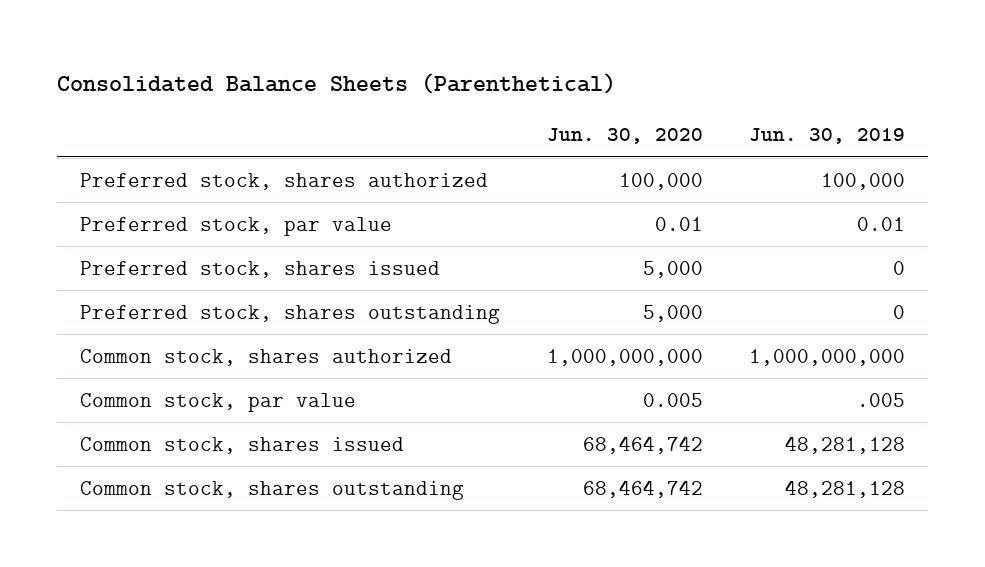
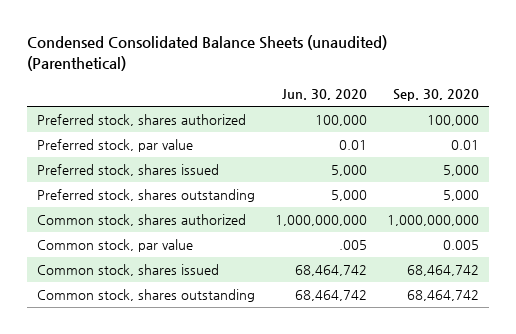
[57,72,617,94] Consolidated Balance Sheets (Parenthetical) -> [26,35,387,71] Condensed Consolidated Balance Sheets (unaudited) (Parenthetical)
[748,128,905,145] Jun. 30, 2019 -> none
none -> [392,89,479,102] Sep. 30, 2020
[642,392,703,407] 0.005 -> [338,240,367,251] .005

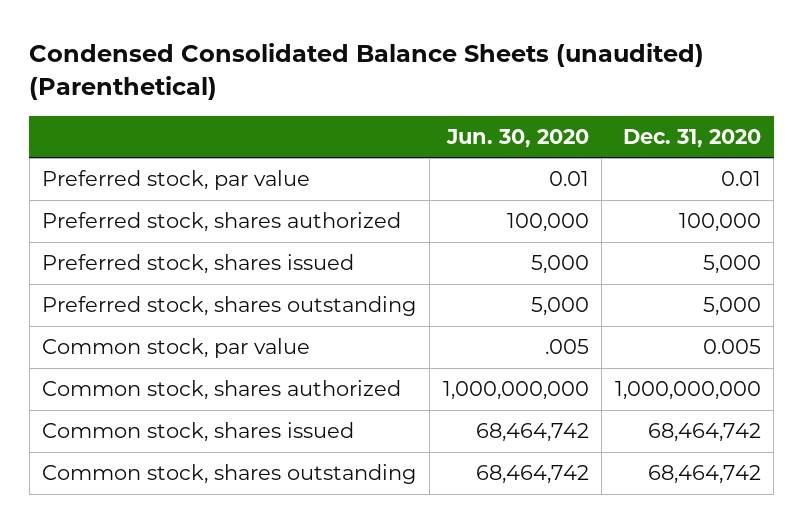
[392,89,479,102] Sep. 30, 2020 -> none
none -> [622,128,761,148] Dec. 31, 2020
[36,114,246,127] Preferred stock, shares authorized -> [42,212,402,233] Preferred stock, shares authorized
[36,214,246,227] Common stock, shares authorized -> [42,380,402,401] Common stock, shares authorized

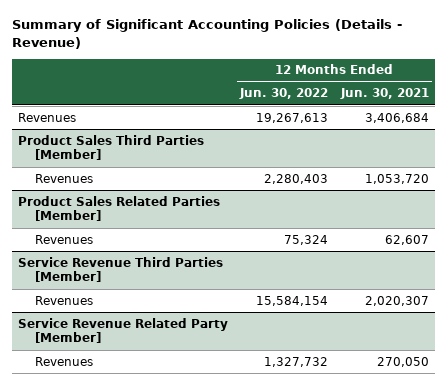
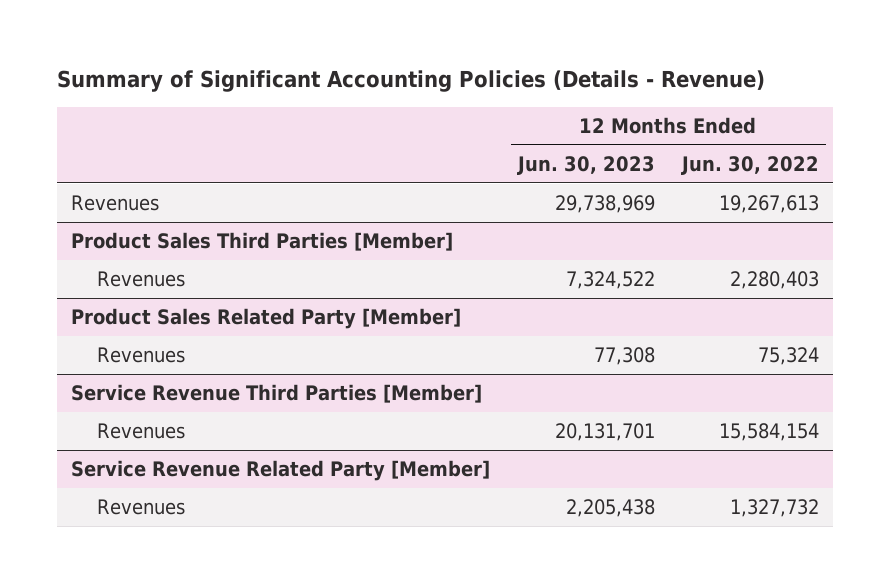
[339,88,429,100] Jun. 30, 2021 -> none
none -> [516,155,655,175] Jun. 30, 2023
[17,195,220,222] Product Sales Related Parties [Member] -> [71,308,462,330] Product Sales Related Party [Member]

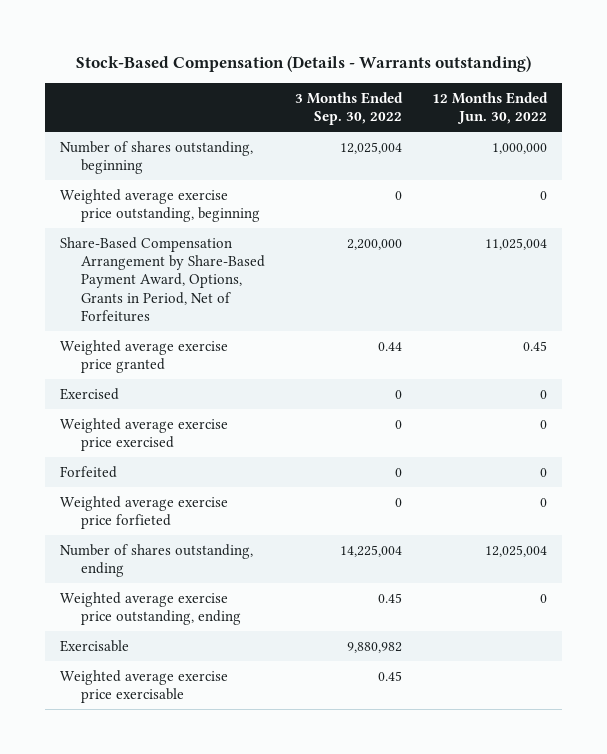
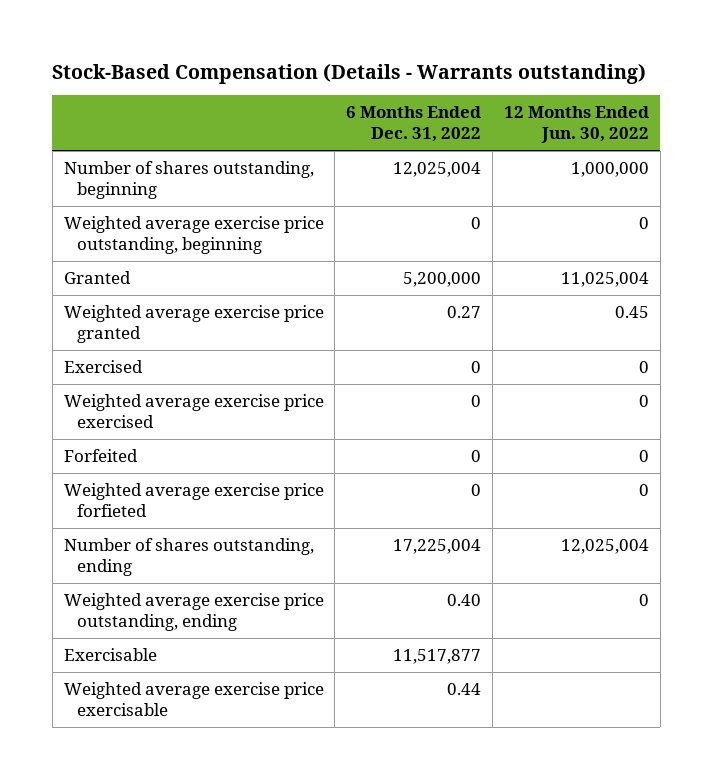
[295,91,404,125] 3 Months Ended Sep. 30, 2022 -> none
none -> [346,106,482,143] 6 Months Ended Dec. 31, 2022
[59,236,266,322] Share-Based Compensation Arrangement by Share-Based Payment Award, Options, Grants in Period, Net of Forfeitures -> [63,270,131,284] Granted

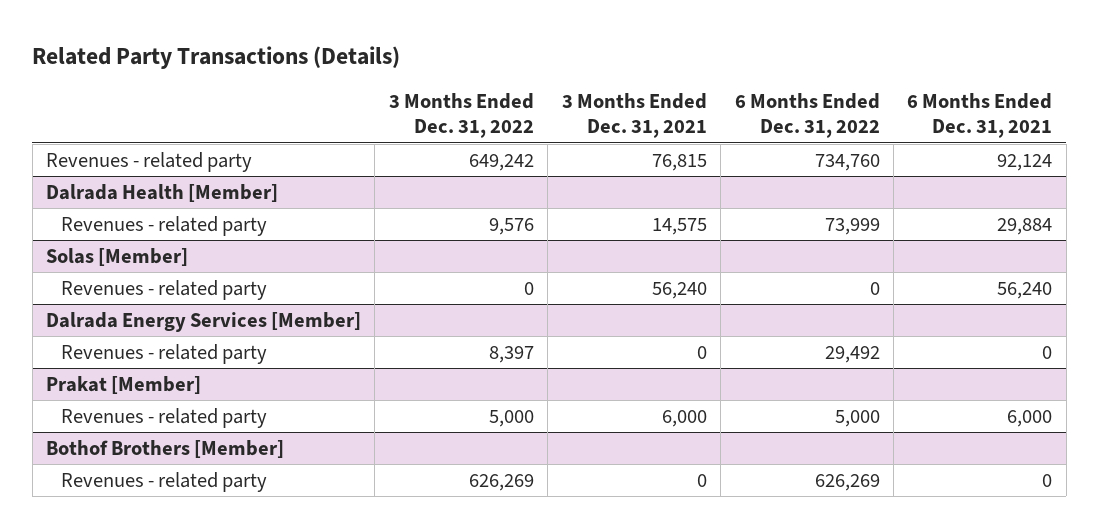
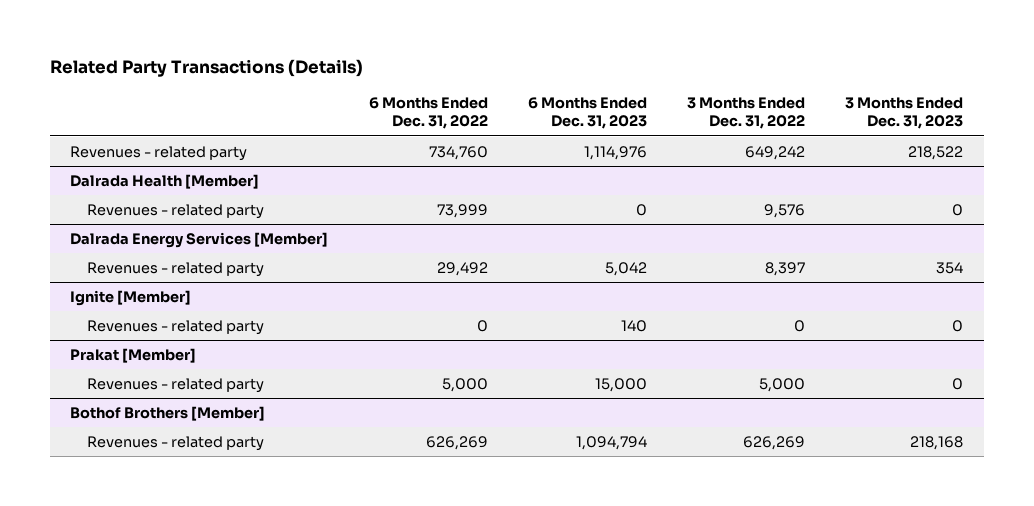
[561,92,707,139] 3 Months Ended Dec. 31, 2021 -> none
[907,92,1053,139] 6 Months Ended Dec. 31, 2021 -> none
none -> [527,96,647,130] 6 Months Ended Dec. 31, 2023
none -> [845,96,964,130] 3 Months Ended Dec. 31, 2023
[46,247,189,266] Solas [Member] -> none
[61,279,268,300] Revenues - related party -> none
none -> [70,289,192,306] Ignite [Member]
none -> [87,319,265,335] Revenues - related party

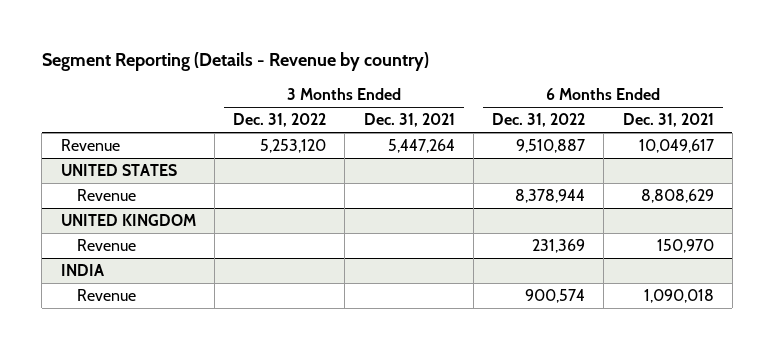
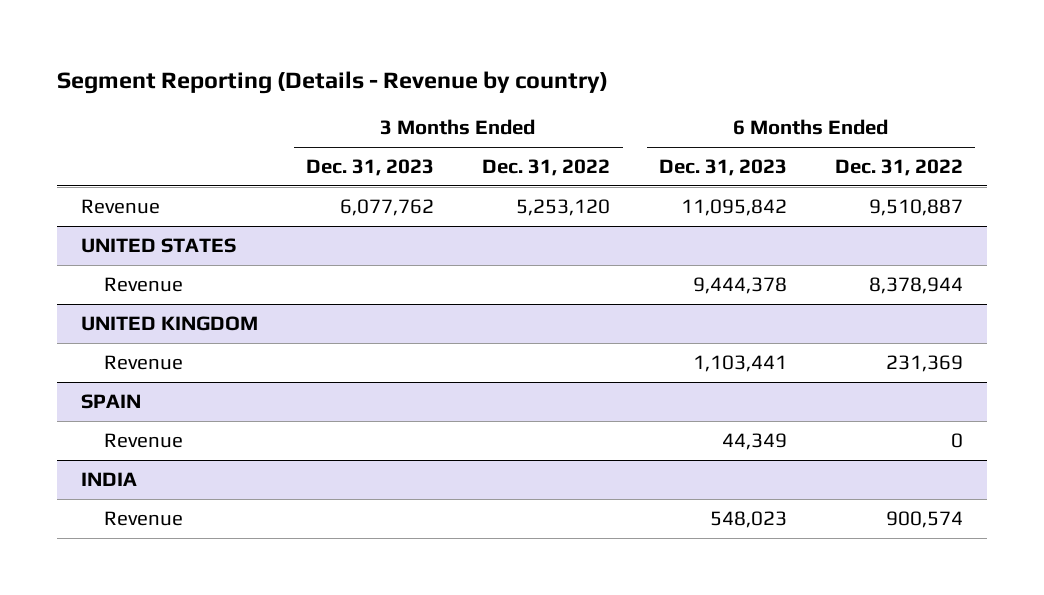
[363,113,455,128] Dec. 31, 2021 -> none
[622,113,714,128] Dec. 31, 2021 -> none
none -> [306,159,435,177] Dec. 31, 2023
none -> [658,159,787,177] Dec. 31, 2023
none -> [80,393,141,409] SPAIN
none -> [103,432,183,448] Revenue

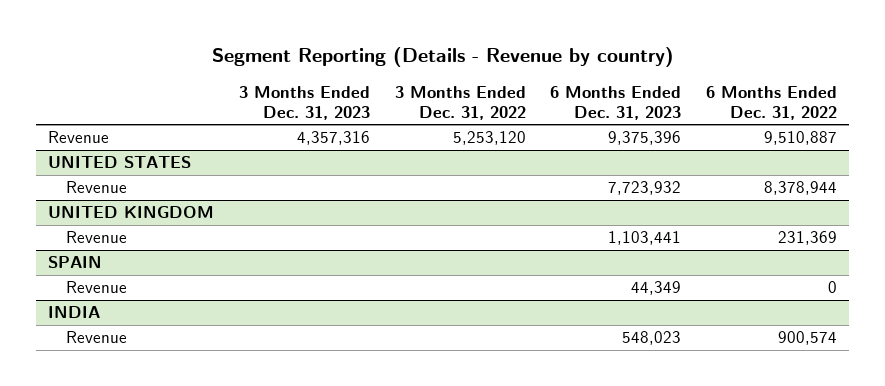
[340,198,435,216] 6,077,762 -> [297,131,371,146] 4,357,316
[680,198,787,216] 11,095,842 -> [608,131,682,146] 9,375,396
[692,276,787,294] 9,444,378 -> [608,181,682,196] 7,723,932

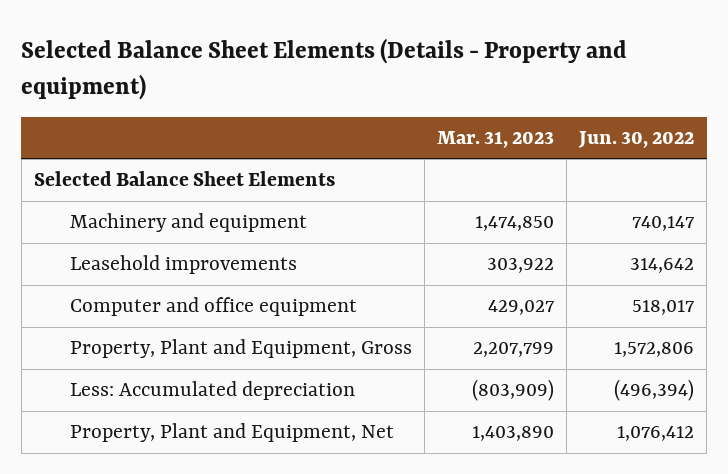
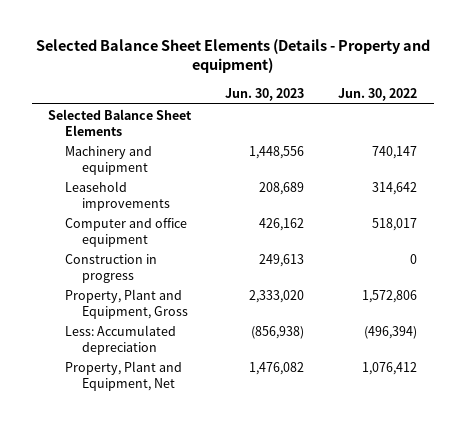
[437,131,555,149] Mar. 31, 2023 -> none
none -> [225,87,305,101] Jun. 30, 2023
none -> [65,253,158,283] Construction in progress

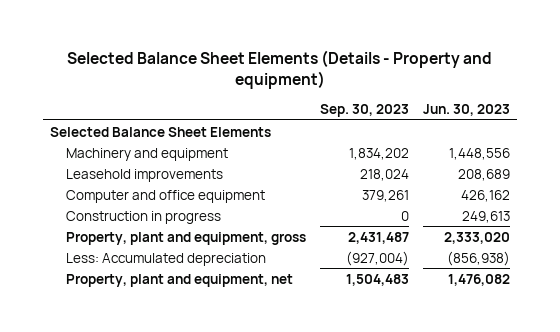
[337,87,417,101] Jun. 30, 2022 -> none
none -> [319,103,409,117] Sep. 30, 2023
[65,288,188,319] Property, Plant and Equipment, Gross -> [65,231,306,245] Property, plant and equipment, gross
[65,360,183,391] Property, Plant and Equipment, Net -> [65,273,293,287] Property, plant and equipment, net

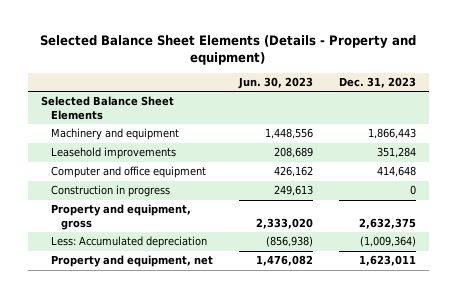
[319,103,409,117] Sep. 30, 2023 -> none
none -> [338,76,416,88] Dec. 31, 2023
[65,231,306,245] Property, plant and equipment, gross -> [50,204,191,230] Property and equipment, gross
[65,273,293,287] Property, plant and equipment, net -> [50,255,213,268] Property and equipment, net

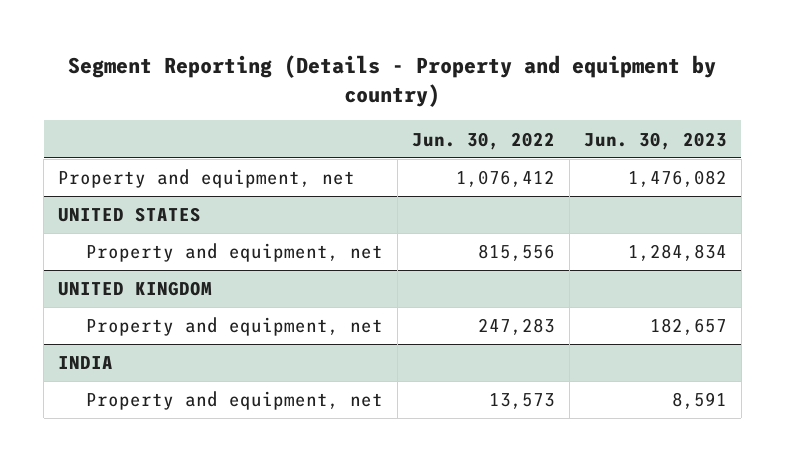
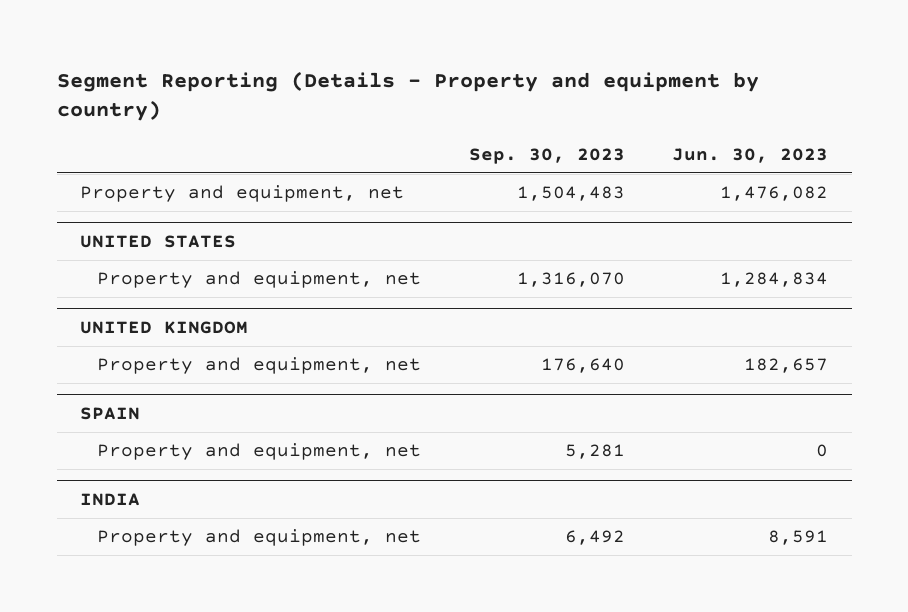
[411,131,555,150] Jun. 30, 2022 -> none
none -> [468,148,625,165] Sep. 30, 2023
none -> [80,407,141,421] SPAIN
none -> [97,443,422,461] Property and equipment, net

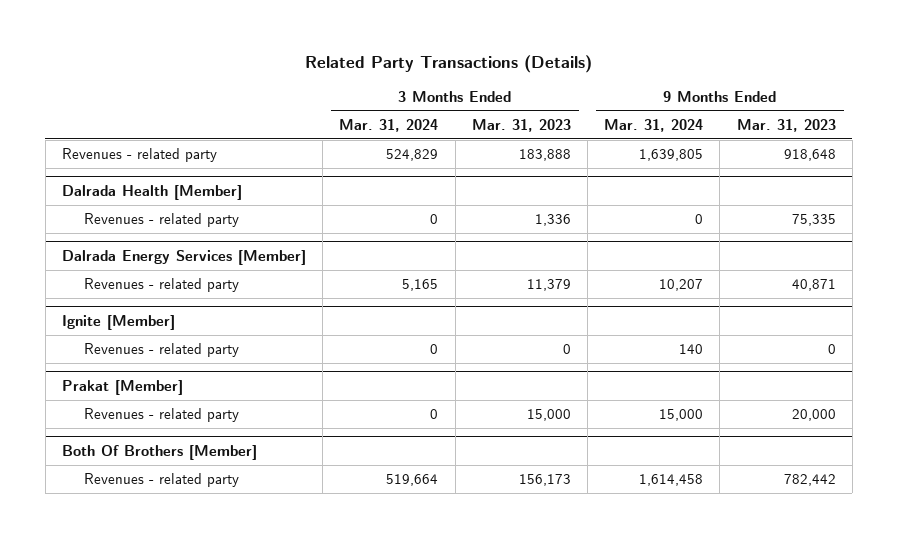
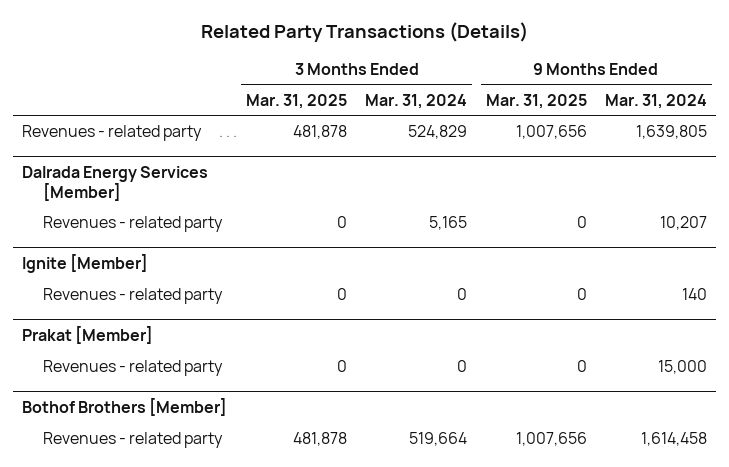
[471,119,571,133] Mar. 31, 2023 -> none
[736,119,836,133] Mar. 31, 2023 -> none
none -> [245,93,347,109] Mar. 31, 2025
none -> [485,93,587,109] Mar. 31, 2025
[61,184,242,200] Dalrada Health [Member] -> none
[83,213,239,228] Revenues - related party -> none
[61,444,257,460] Both Of Brothers [Member] -> none
none -> [22,398,228,417] Bothof Brothers [Member]

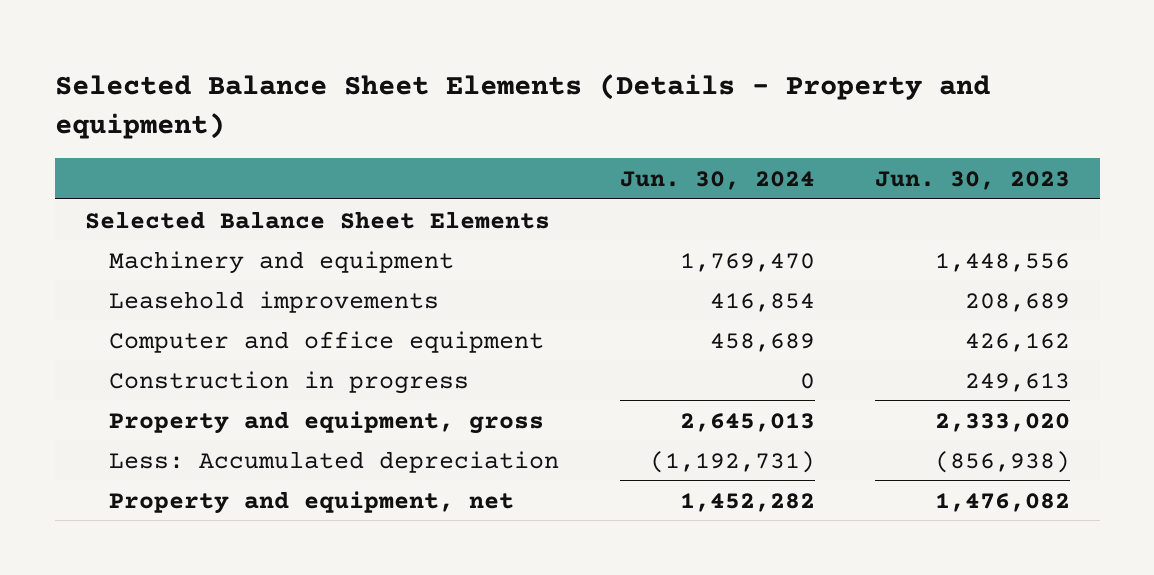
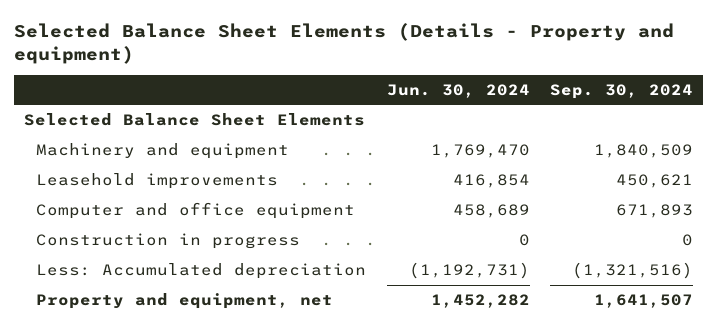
[874,170,1070,190] Jun. 30, 2023 -> none
none -> [549,83,693,99] Sep. 30, 2024
[109,410,545,434] Property and equipment, gross -> none

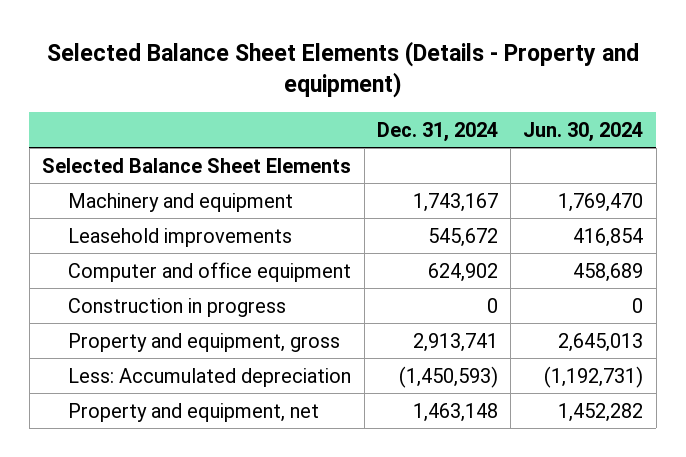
[549,83,693,99] Sep. 30, 2024 -> none
none -> [376,121,498,142] Dec. 31, 2024
none -> [68,332,341,352] Property and equipment, gross

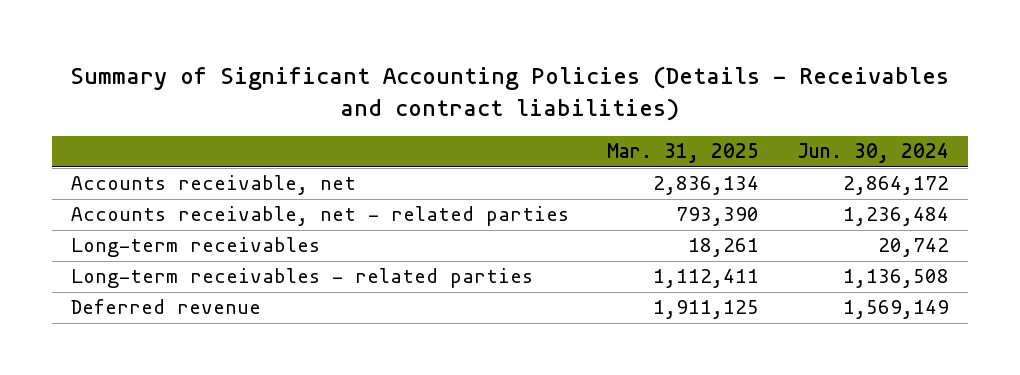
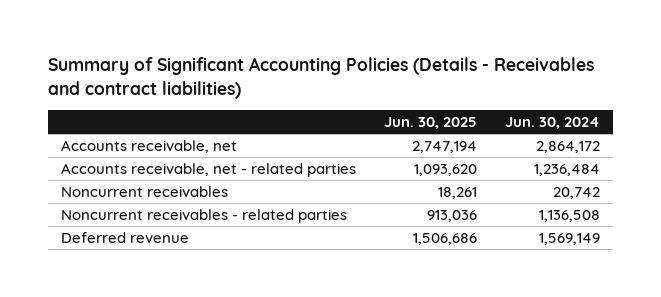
[607,143,760,164] Mar. 31, 2025 -> none
none -> [384,116,478,129] Jun. 30, 2025
[71,237,321,258] Long-term receivables -> [61,186,229,198] Noncurrent receivables
[71,268,534,289] Long-term receivables - related parties -> [61,209,348,224] Noncurrent receivables - related parties

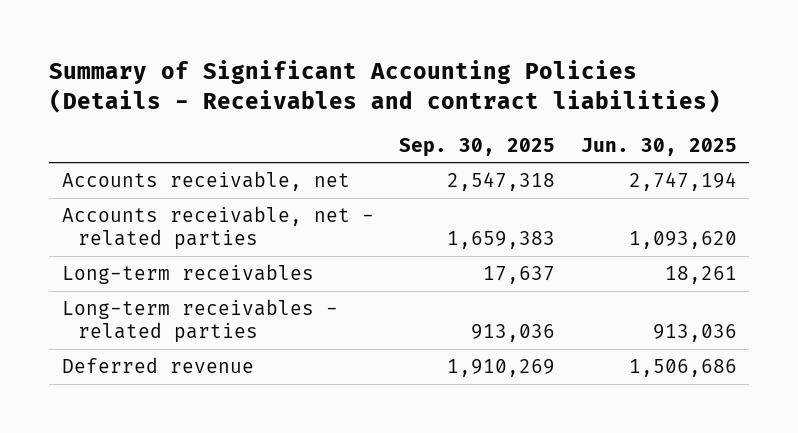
[504,116,600,129] Jun. 30, 2024 -> none
none -> [399,137,556,157] Sep. 30, 2025
[61,186,229,198] Noncurrent receivables -> [61,263,314,284] Long-term receivables
[61,209,348,224] Noncurrent receivables - related parties -> [61,298,338,344] Long-term receivables - related parties

